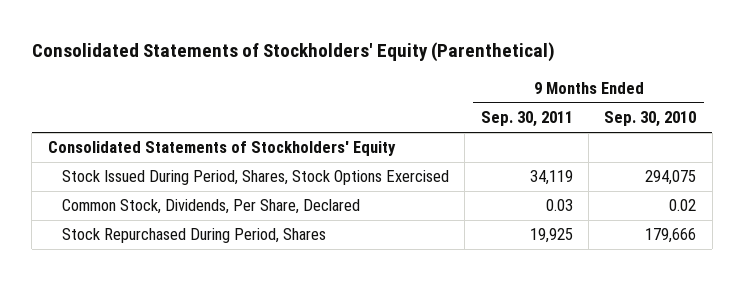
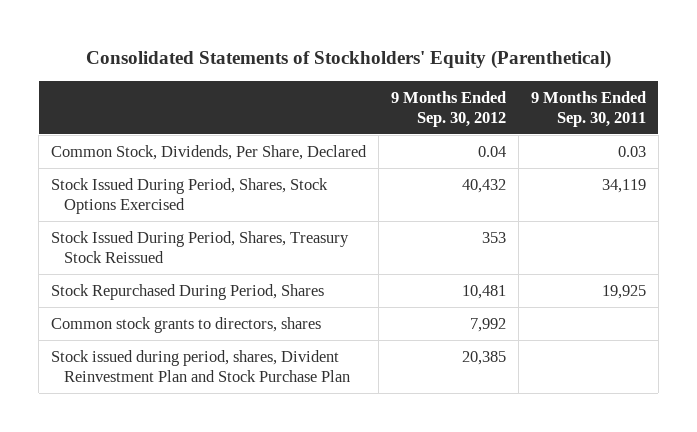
[604,111,697,128] Sep. 30, 2010 -> none
none -> [391,90,507,127] 9 Months Ended Sep. 30, 2012
[47,141,396,157] Consolidated Statements of Stockholders' Equity -> none
[61,170,449,186] Stock Issued During Period, Shares, Stock Options Exercised -> [51,177,329,214] Stock Issued During Period, Shares, Stock Options Exercised
none -> [51,230,350,263] Stock Issued During Period, Shares, Treasury Stock Reissued
none -> [51,316,322,333] Common stock grants to directors, shares
none -> [51,349,350,382] Stock issued during period, shares, Divident Reinvestment Plan and Stock Purchase Plan

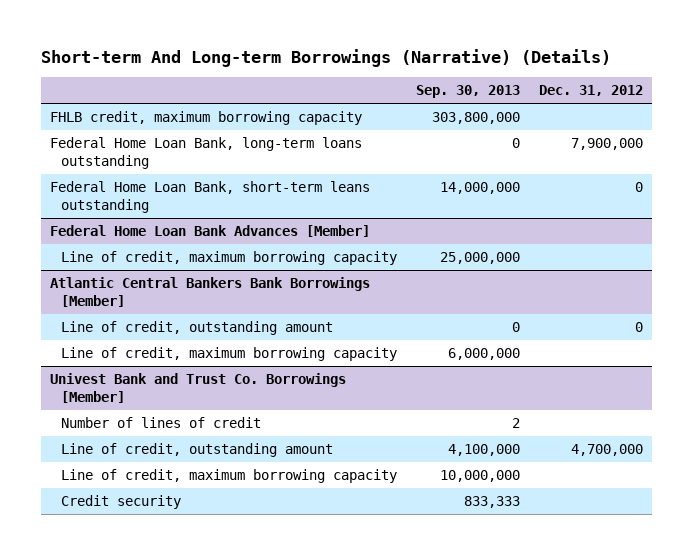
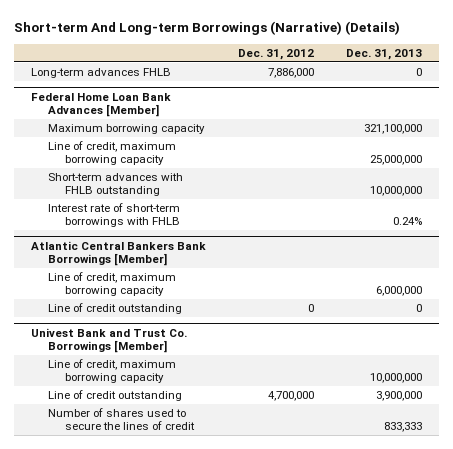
[416,85,521,99] Sep. 30, 2013 -> none
none -> [346,48,423,60] Dec. 31, 2013
[49,111,362,126] FHLB credit, maximum borrowing capacity -> none
[49,181,370,214] Federal Home Loan Bank, short-term leans outstanding -> none
[49,137,362,170] Federal Home Loan Bank, long-term loans outstanding -> [30,68,171,79] Long-term advances FHLB
[570,138,643,151] 7,900,000 -> [268,68,315,79] 7,886,000
none -> [47,124,205,135] Maximum borrowing capacity
none -> [47,173,183,197] Short-term advances with FHLB outstanding
none -> [47,203,180,228] Interest rate of short-term borrowings with FHLB
[61,321,334,336] Line of credit, outstanding amount -> none
none -> [47,303,182,315] Line of credit outstanding
[61,417,262,429] Number of lines of credit -> none
[61,443,334,458] Line of credit, outstanding amount -> none
[61,495,182,510] Credit security -> none
none -> [47,390,182,402] Line of credit outstanding
none -> [47,408,195,431] Number of shares used to secure the lines of credit

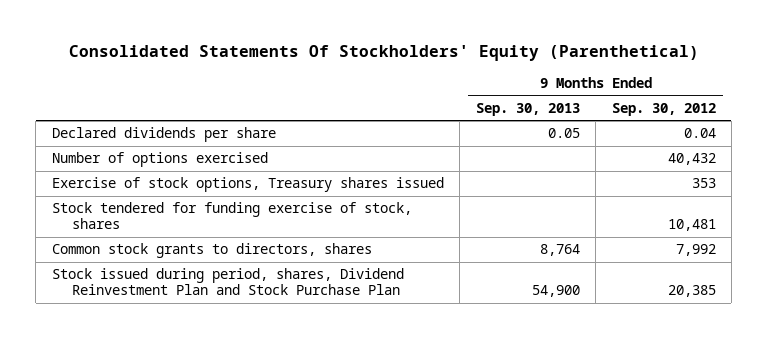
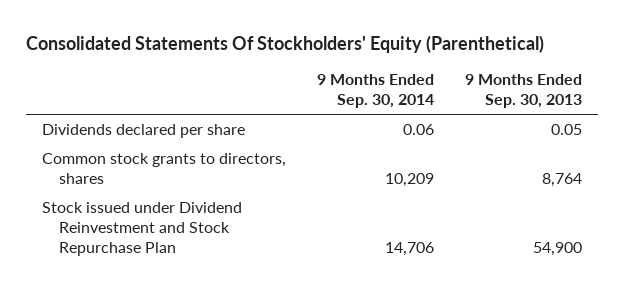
[611,102,716,116] Sep. 30, 2012 -> none
none -> [316,74,434,109] 9 Months Ended Sep. 30, 2014
[51,152,268,168] Number of options exercised -> none
[51,177,444,193] Exercise of stock options, Treasury shares issued -> none
[51,202,412,230] Stock tendered for funding exercise of stock, shares -> none
[51,127,276,143] Declared dividends per share -> [41,124,245,139] Dividends declared per share
[51,268,404,296] Stock issued during period, shares, Dividend Reinvestment Plan and Stock Purchase Plan -> [41,202,242,256] Stock issued under Dividend Reinvestment and Stock Repurchase Plan

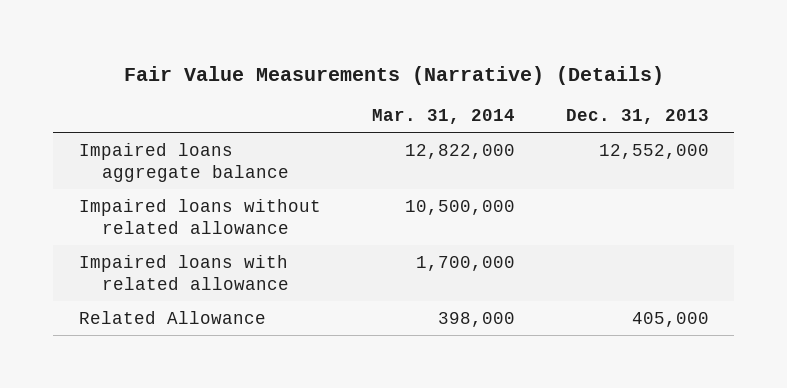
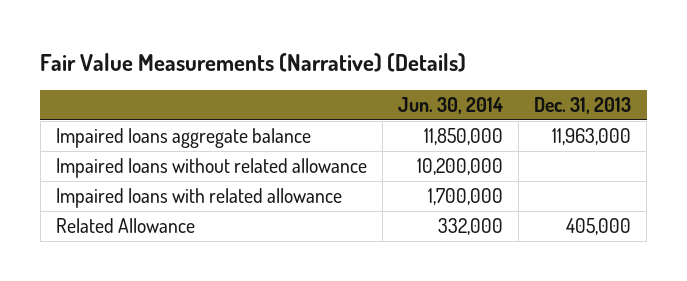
[371,108,515,124] Mar. 31, 2014 -> none
none -> [398,96,504,114] Jun. 30, 2014
[598,143,709,159] 12,552,000 -> [552,127,632,145] 11,963,000

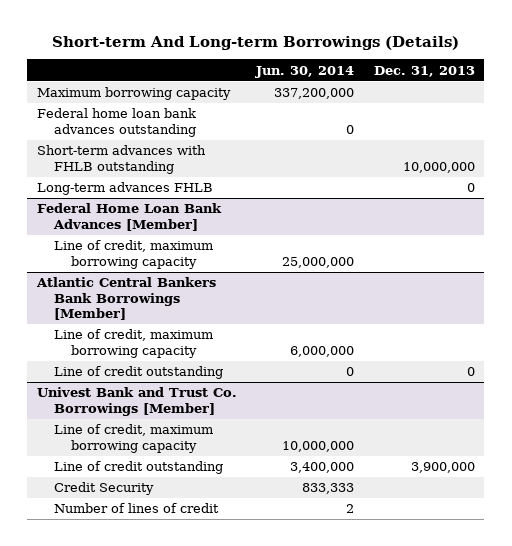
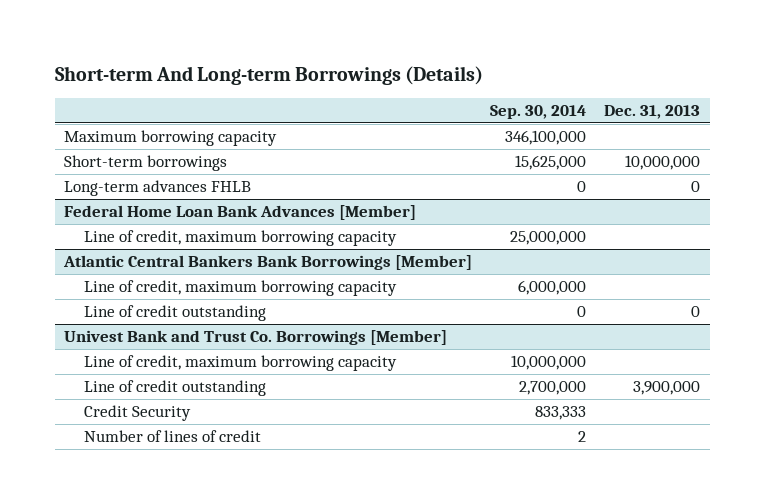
[255,65,355,78] Jun. 30, 2014 -> none
none -> [490,105,587,120] Sep. 30, 2014
[36,108,196,137] Federal home loan bank advances outstanding -> none
[36,145,206,174] Short-term advances with FHLB outstanding -> none
none -> [63,155,227,172] Short-term borrowings

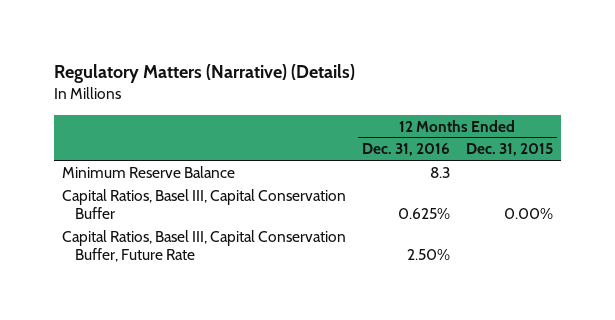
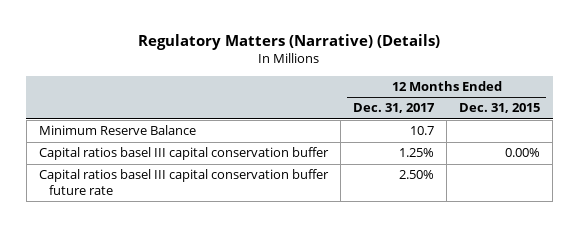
[361,143,450,157] Dec. 31, 2016 -> none
none -> [352,103,435,114] Dec. 31, 2017
[61,188,346,219] Capital Ratios, Basel III, Capital Conservation Buffer -> [38,147,329,161] Capital ratios basel III capital conservation buffer
[61,229,346,262] Capital Ratios, Basel III, Capital Conservation Buffer, Future Rate -> [38,169,329,195] Capital ratios basel III capital conservation buffer future rate

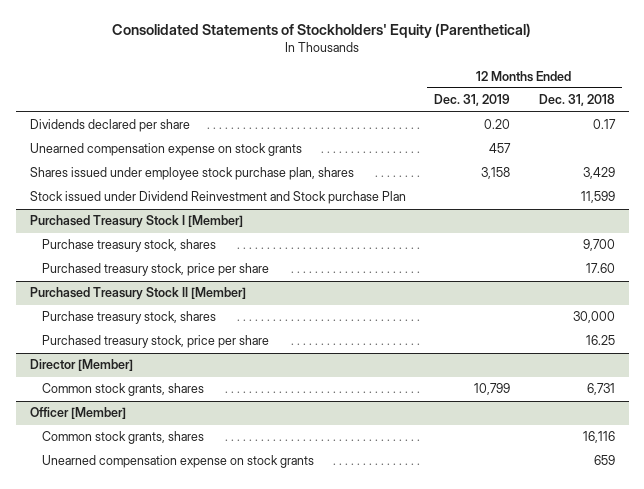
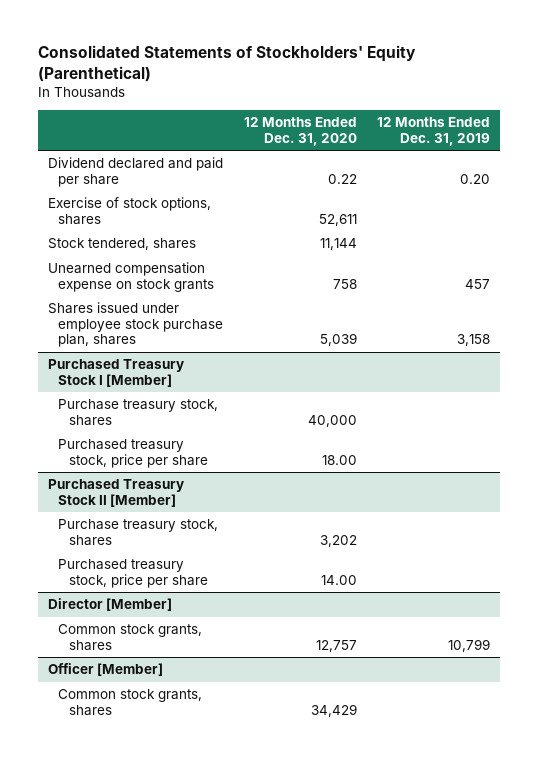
[538,94,615,107] Dec. 31, 2018 -> none
none -> [243,117,357,146] 12 Months Ended Dec. 31, 2020
[29,119,190,133] Dividends declared per share -> [47,157,223,187] Dividend declared and paid per share
none -> [47,197,211,225] Exercise of stock options, shares
none -> [47,238,196,251] Stock tendered, shares
[29,191,406,205] Stock issued under Dividend Reinvestment and Stock purchase Plan -> none
[41,455,314,469] Unearned compensation expense on stock grants -> none

